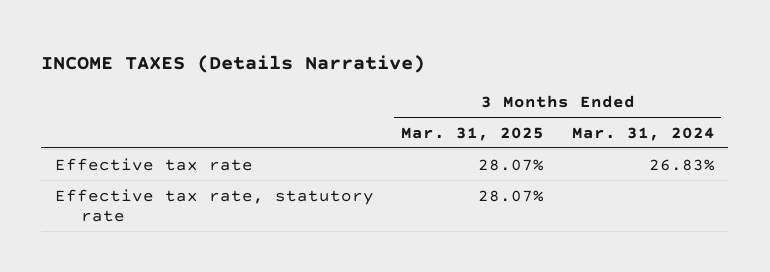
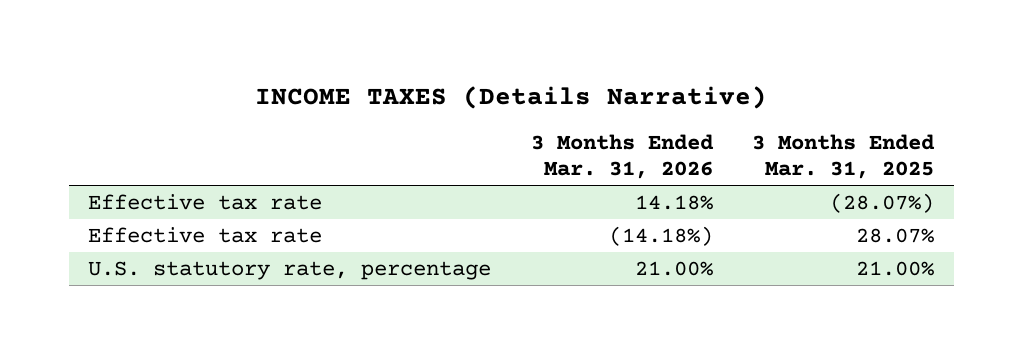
[571,126,715,141] Mar. 31, 2024 -> none
none -> [530,133,714,180] 3 Months Ended Mar. 31, 2026
none -> [88,193,323,210] Effective tax rate
[54,188,374,223] Effective tax rate, statutory rate -> [88,260,492,280] U.S. statutory rate, percentage
[478,189,545,202] 28.07% -> [856,260,935,276] 21.00%

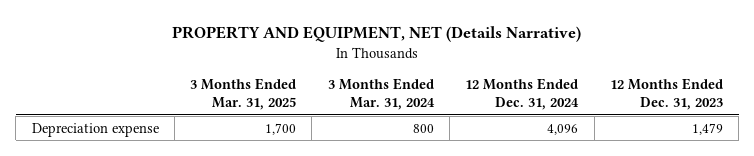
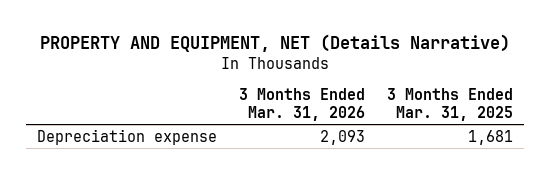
[327,78,435,111] 3 Months Ended Mar. 31, 2024 -> none
[465,78,580,111] 12 Months Ended Dec. 31, 2024 -> none
[609,78,723,111] 12 Months Ended Dec. 31, 2023 -> none
none -> [238,88,365,122] 3 Months Ended Mar. 31, 2026
[265,122,297,135] 1,700 -> [467,129,513,145] 1,681

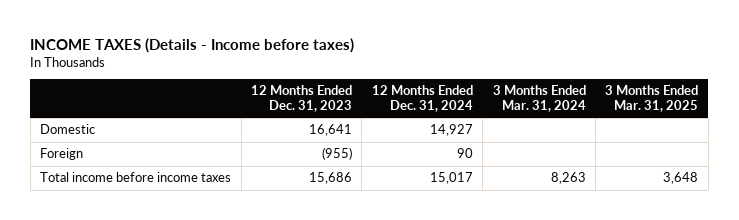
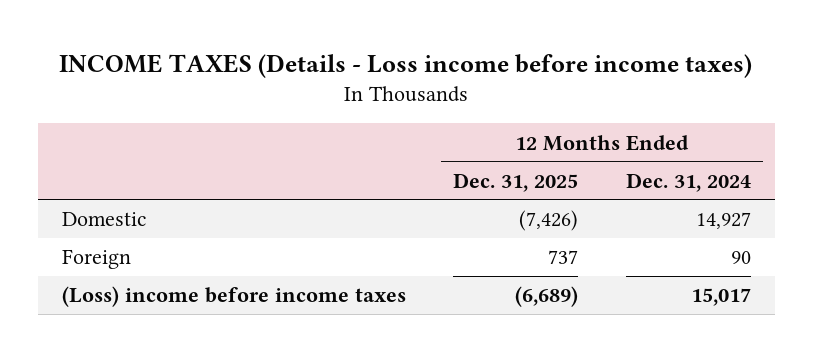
[30,37,355,53] INCOME TAXES (Details - Income before taxes) -> [59,53,753,78] INCOME TAXES (Details - Loss income before income taxes)
[250,85,352,113] 12 Months Ended Dec. 31, 2023 -> none
[492,85,586,113] 3 Months Ended Mar. 31, 2024 -> none
[605,85,699,113] 3 Months Ended Mar. 31, 2025 -> none
none -> [453,172,579,192] Dec. 31, 2025
[40,172,232,183] Total income before income taxes -> [61,286,406,308] (Loss) income before income taxes

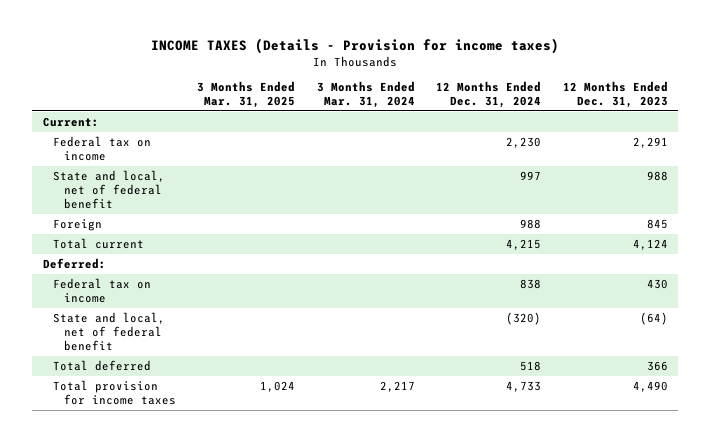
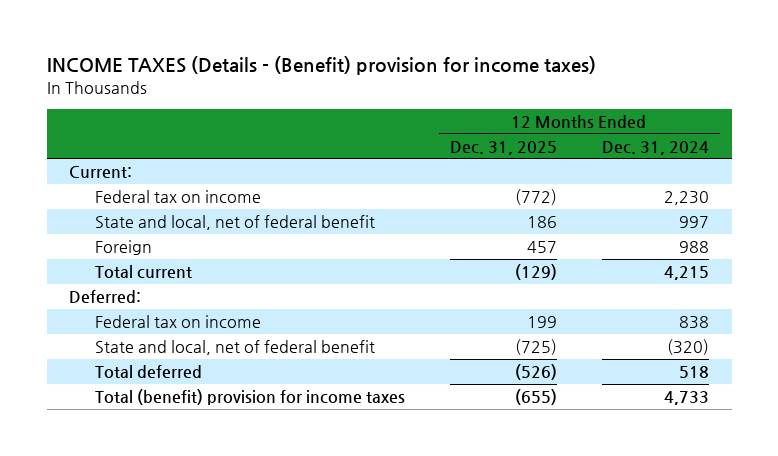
[151,38,560,55] INCOME TAXES (Details - Provision for income taxes) -> [46,56,596,76] INCOME TAXES (Details - (Benefit) provision for income taxes)
[197,81,296,109] 3 Months Ended Mar. 31, 2025 -> none
[316,81,415,109] 3 Months Ended Mar. 31, 2024 -> none
[562,81,668,109] 12 Months Ended Dec. 31, 2023 -> none
none -> [449,140,557,155] Dec. 31, 2025
[53,379,176,405] Total provision for income taxes -> [94,388,405,405] Total (benefit) provision for income taxes

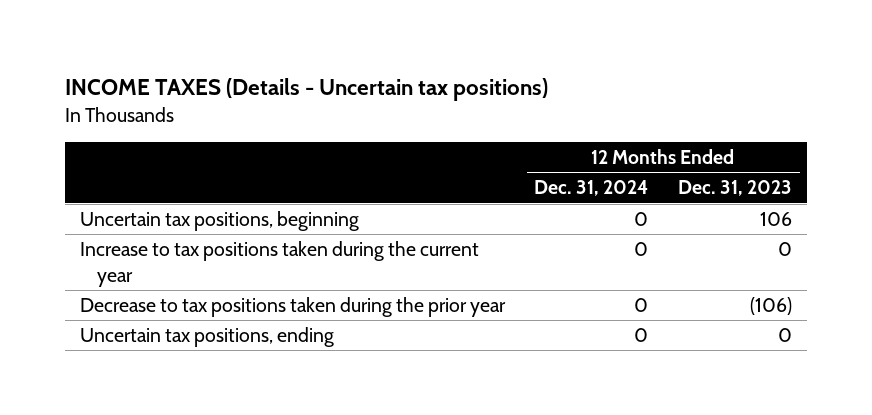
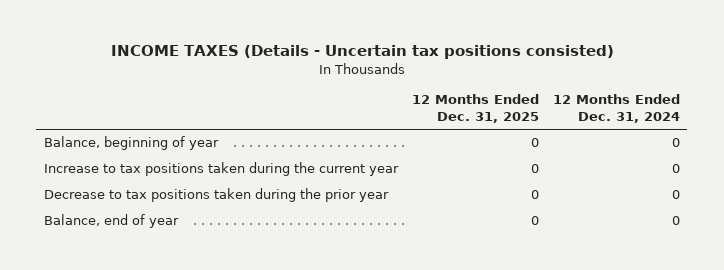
[64,78,548,102] INCOME TAXES (Details - Uncertain tax positions) -> [110,45,614,60] INCOME TAXES (Details - Uncertain tax positions consisted)
[678,180,793,197] Dec. 31, 2023 -> none
none -> [411,94,539,124] 12 Months Ended Dec. 31, 2025
[79,211,359,232] Uncertain tax positions, beginning -> [43,136,219,151] Balance, beginning of year
[79,327,334,348] Uncertain tax positions, ending -> [43,214,179,229] Balance, end of year

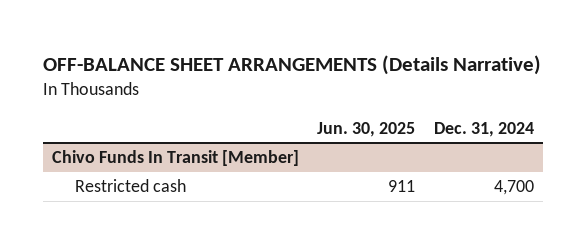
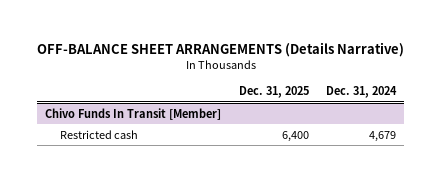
[317,121,416,137] Jun. 30, 2025 -> none
none -> [238,85,309,98] Dec. 31, 2025
[493,180,534,196] 4,700 -> [368,130,396,142] 4,679

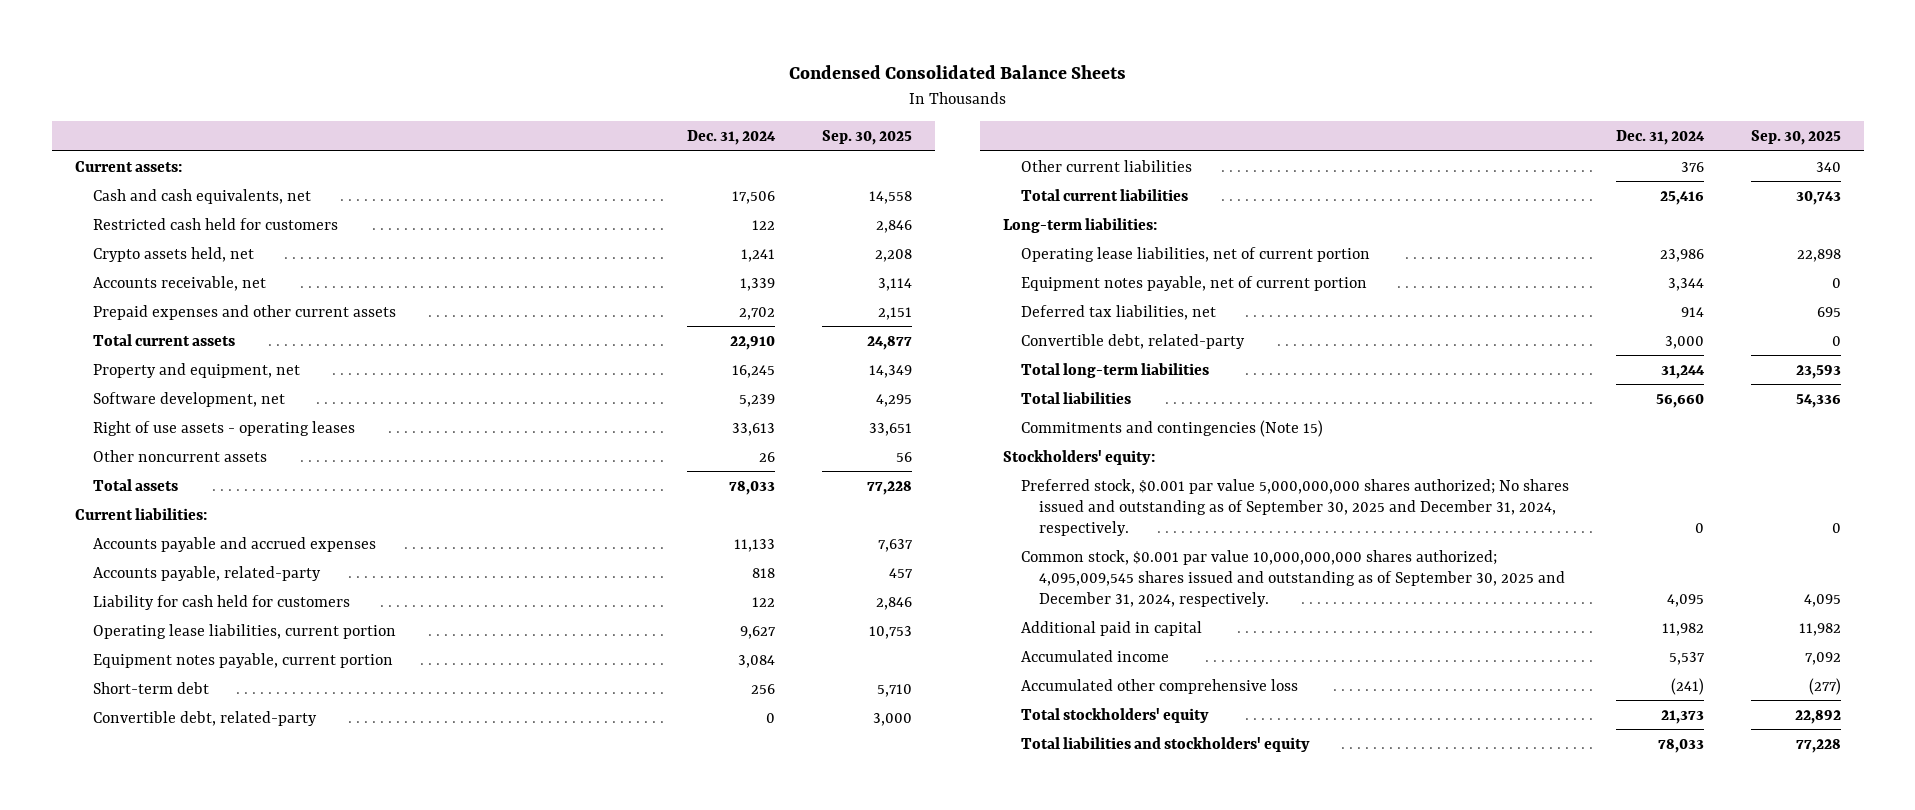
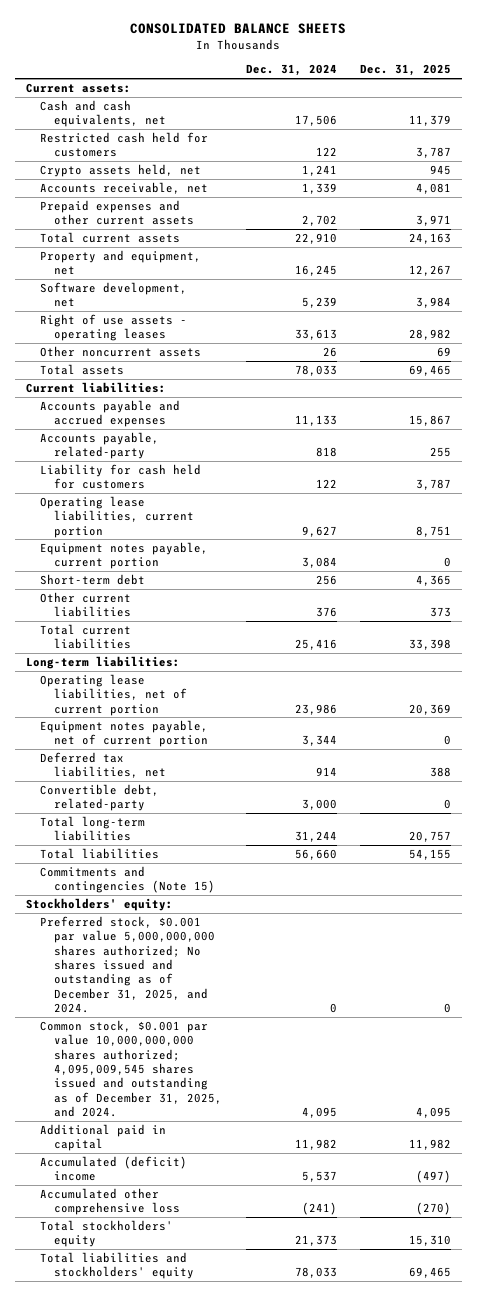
[788,65,1126,80] Condensed Consolidated Balance Sheets -> [130,22,347,34] CONSOLIDATED BALANCE SHEETS
[822,130,913,146] Sep. 30, 2025 -> none
none -> [359,64,451,77] Dec. 31, 2025
[92,710,317,726] Convertible debt, related-party -> none
[1021,478,1570,536] Preferred stock, $0.001 par value 5,000,000,000 shares authorized; No shares issued and outstanding as of September 30, 2025 and December 31, 2024, respectively. -> [40,915,216,1013] Preferred stock, $0.001 par value 5,000,000,000 shares authorized; No shares issued and outstanding as of December 31, 2025, and 2024.
[1021,549,1566,607] Common stock, $0.001 par value 10,000,000,000 shares authorized; 4,095,009,545 shares issued and outstanding as of September 30, 2025 and December 31, 2024, respectively. -> [40,1019,223,1117] Common stock, $0.001 par value 10,000,000,000 shares authorized; 4,095,009,545 shares issued and outstanding as of December 31, 2025, and 2024.
[1021,649,1170,662] Accumulated income -> [40,1155,188,1182] Accumulated (deficit) income

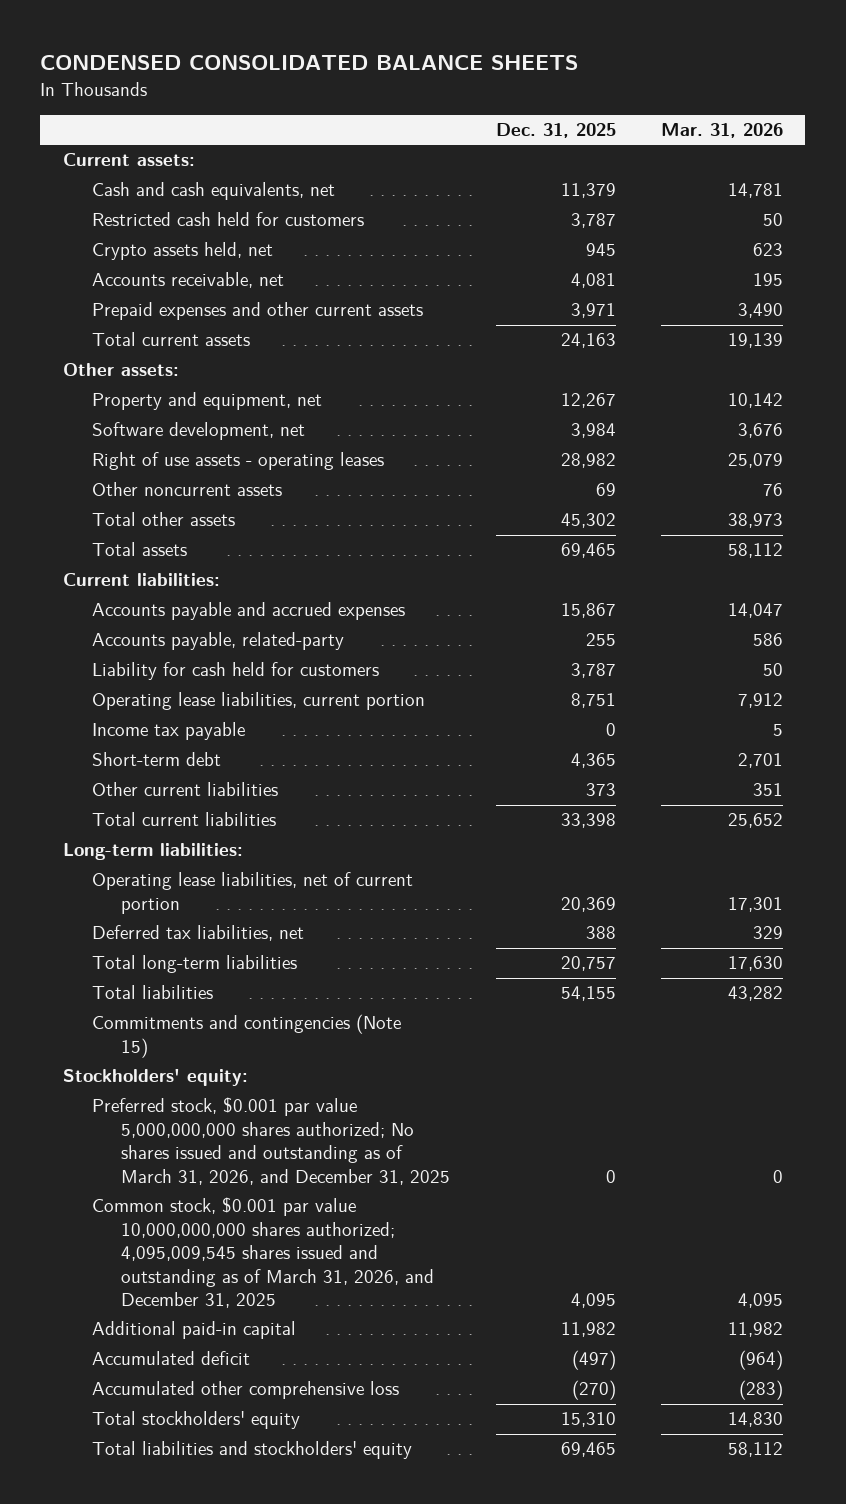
[130,22,347,34] CONSOLIDATED BALANCE SHEETS -> [40,54,579,70] CONDENSED CONSOLIDATED BALANCE SHEETS
[245,64,337,77] Dec. 31, 2024 -> none
none -> [660,123,783,139] Mar. 31, 2026
none -> [62,363,179,377] Other assets:
none -> [92,512,236,527] Total other assets
[40,541,209,570] Equipment notes payable, current portion -> none
none -> [92,722,246,741] Income tax payable
[40,719,209,748] Equipment notes payable, net of current portion -> none
[40,783,160,812] Convertible debt, related-party -> none
[40,915,216,1013] Preferred stock, $0.001 par value 5,000,000,000 shares authorized; No shares issued and outstanding as of December 31, 2025, and 2024. -> [92,1097,451,1185] Preferred stock, $0.001 par value 5,000,000,000 shares authorized; No shares issued and outstanding as of March 31, 2026, and December 31, 2025
[40,1019,223,1117] Common stock, $0.001 par value 10,000,000,000 shares authorized; 4,095,009,545 shares issued and outstanding as of December 31, 2025, and 2024. -> [92,1197,435,1308] Common stock, $0.001 par value 10,000,000,000 shares authorized; 4,095,009,545 shares issued and outstanding as of March 31, 2026, and December 31, 2025
[40,1123,167,1152] Additional paid in capital -> [92,1321,297,1340] Additional paid-in capital
[40,1155,188,1182] Accumulated (deficit) income -> [92,1351,251,1366] Accumulated deficit

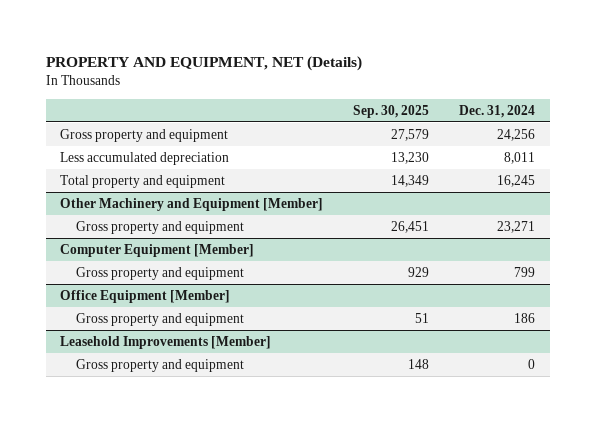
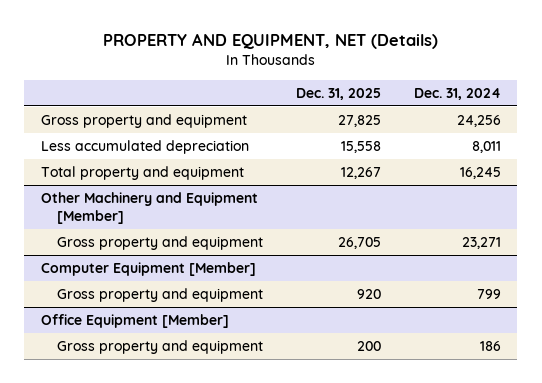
[353,104,430,118] Sep. 30, 2025 -> none
none -> [295,87,381,100] Dec. 31, 2025
[60,336,272,350] Leasehold Improvements [Member] -> none
[75,359,244,373] Gross property and equipment -> none

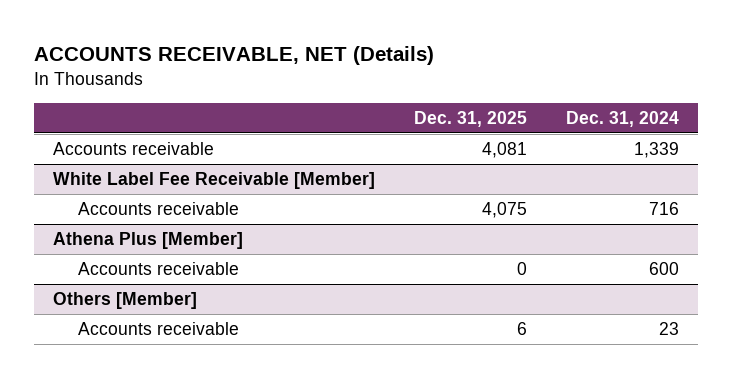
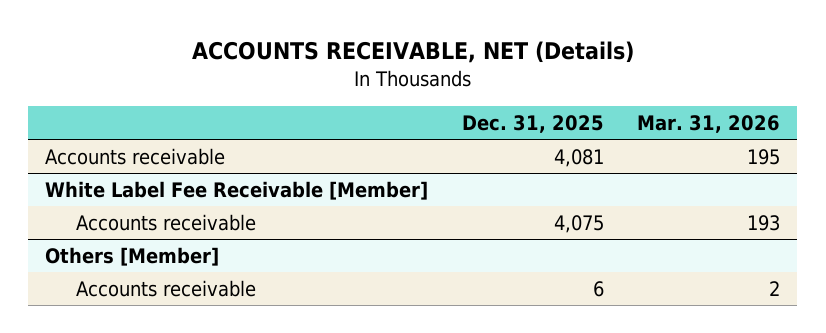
[565,110,679,127] Dec. 31, 2024 -> none
none -> [637,115,781,134] Mar. 31, 2026
[53,232,244,250] Athena Plus [Member] -> none
[77,262,239,276] Accounts receivable -> none

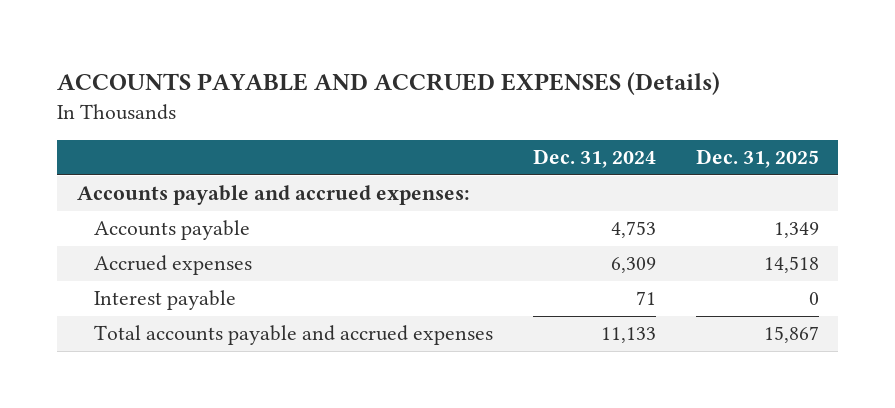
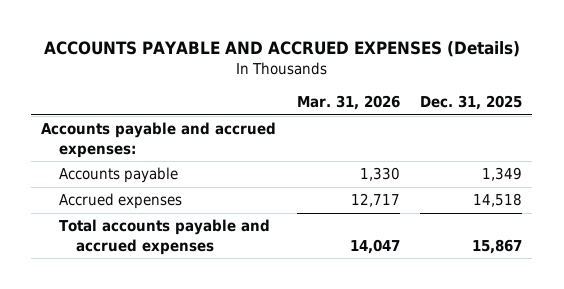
[532,149,656,169] Dec. 31, 2024 -> none
none -> [296,95,400,111] Mar. 31, 2026
[93,290,236,311] Interest payable -> none

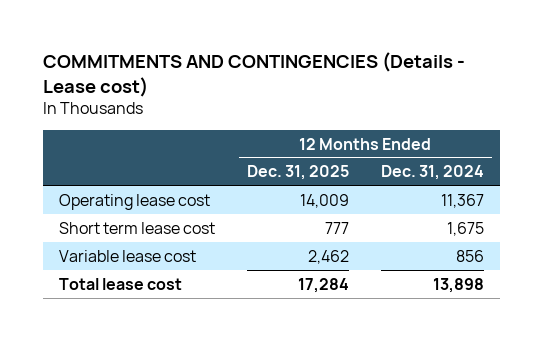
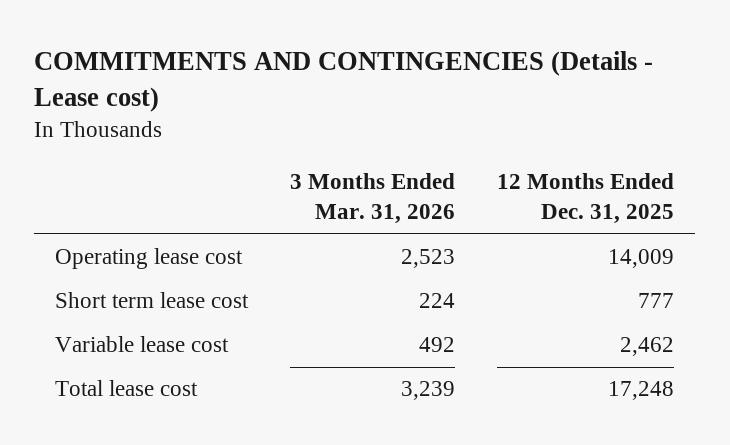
[380,165,484,181] Dec. 31, 2024 -> none
none -> [290,173,456,225] 3 Months Ended Mar. 31, 2026
[297,277,349,293] 17,284 -> [608,381,675,401] 17,248

